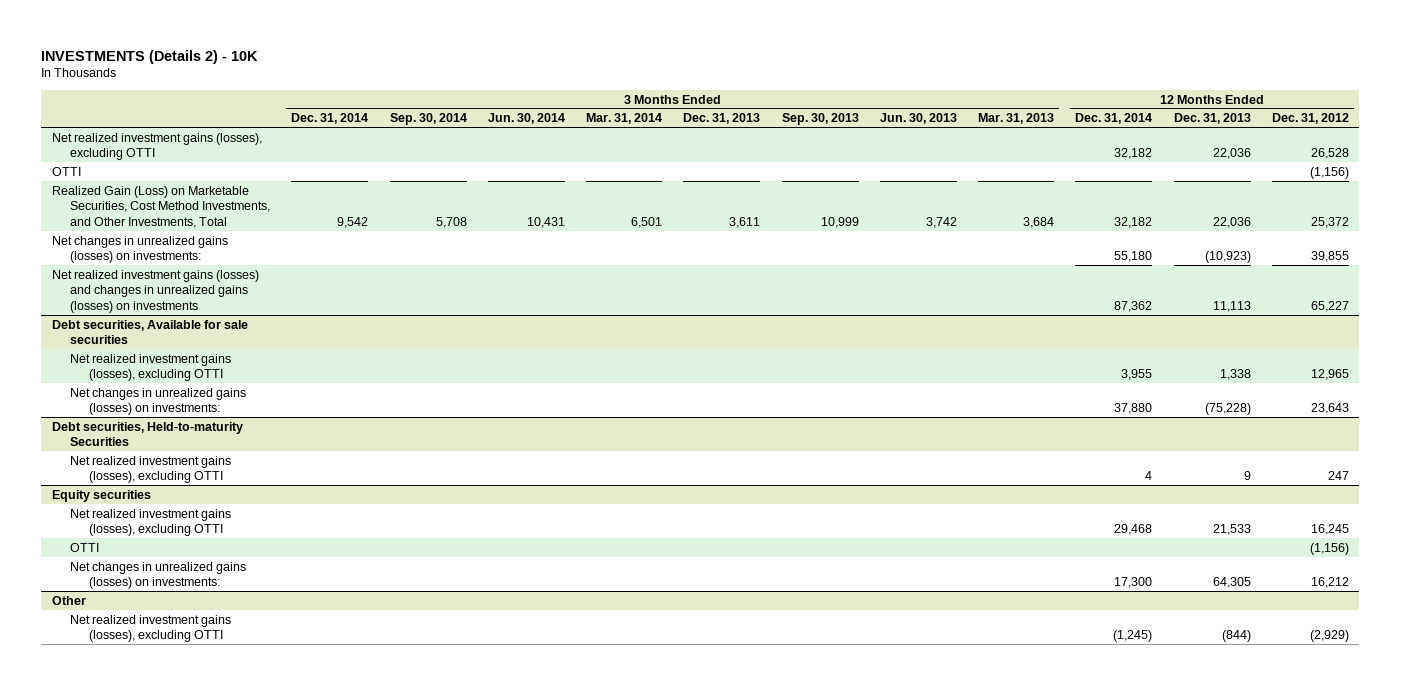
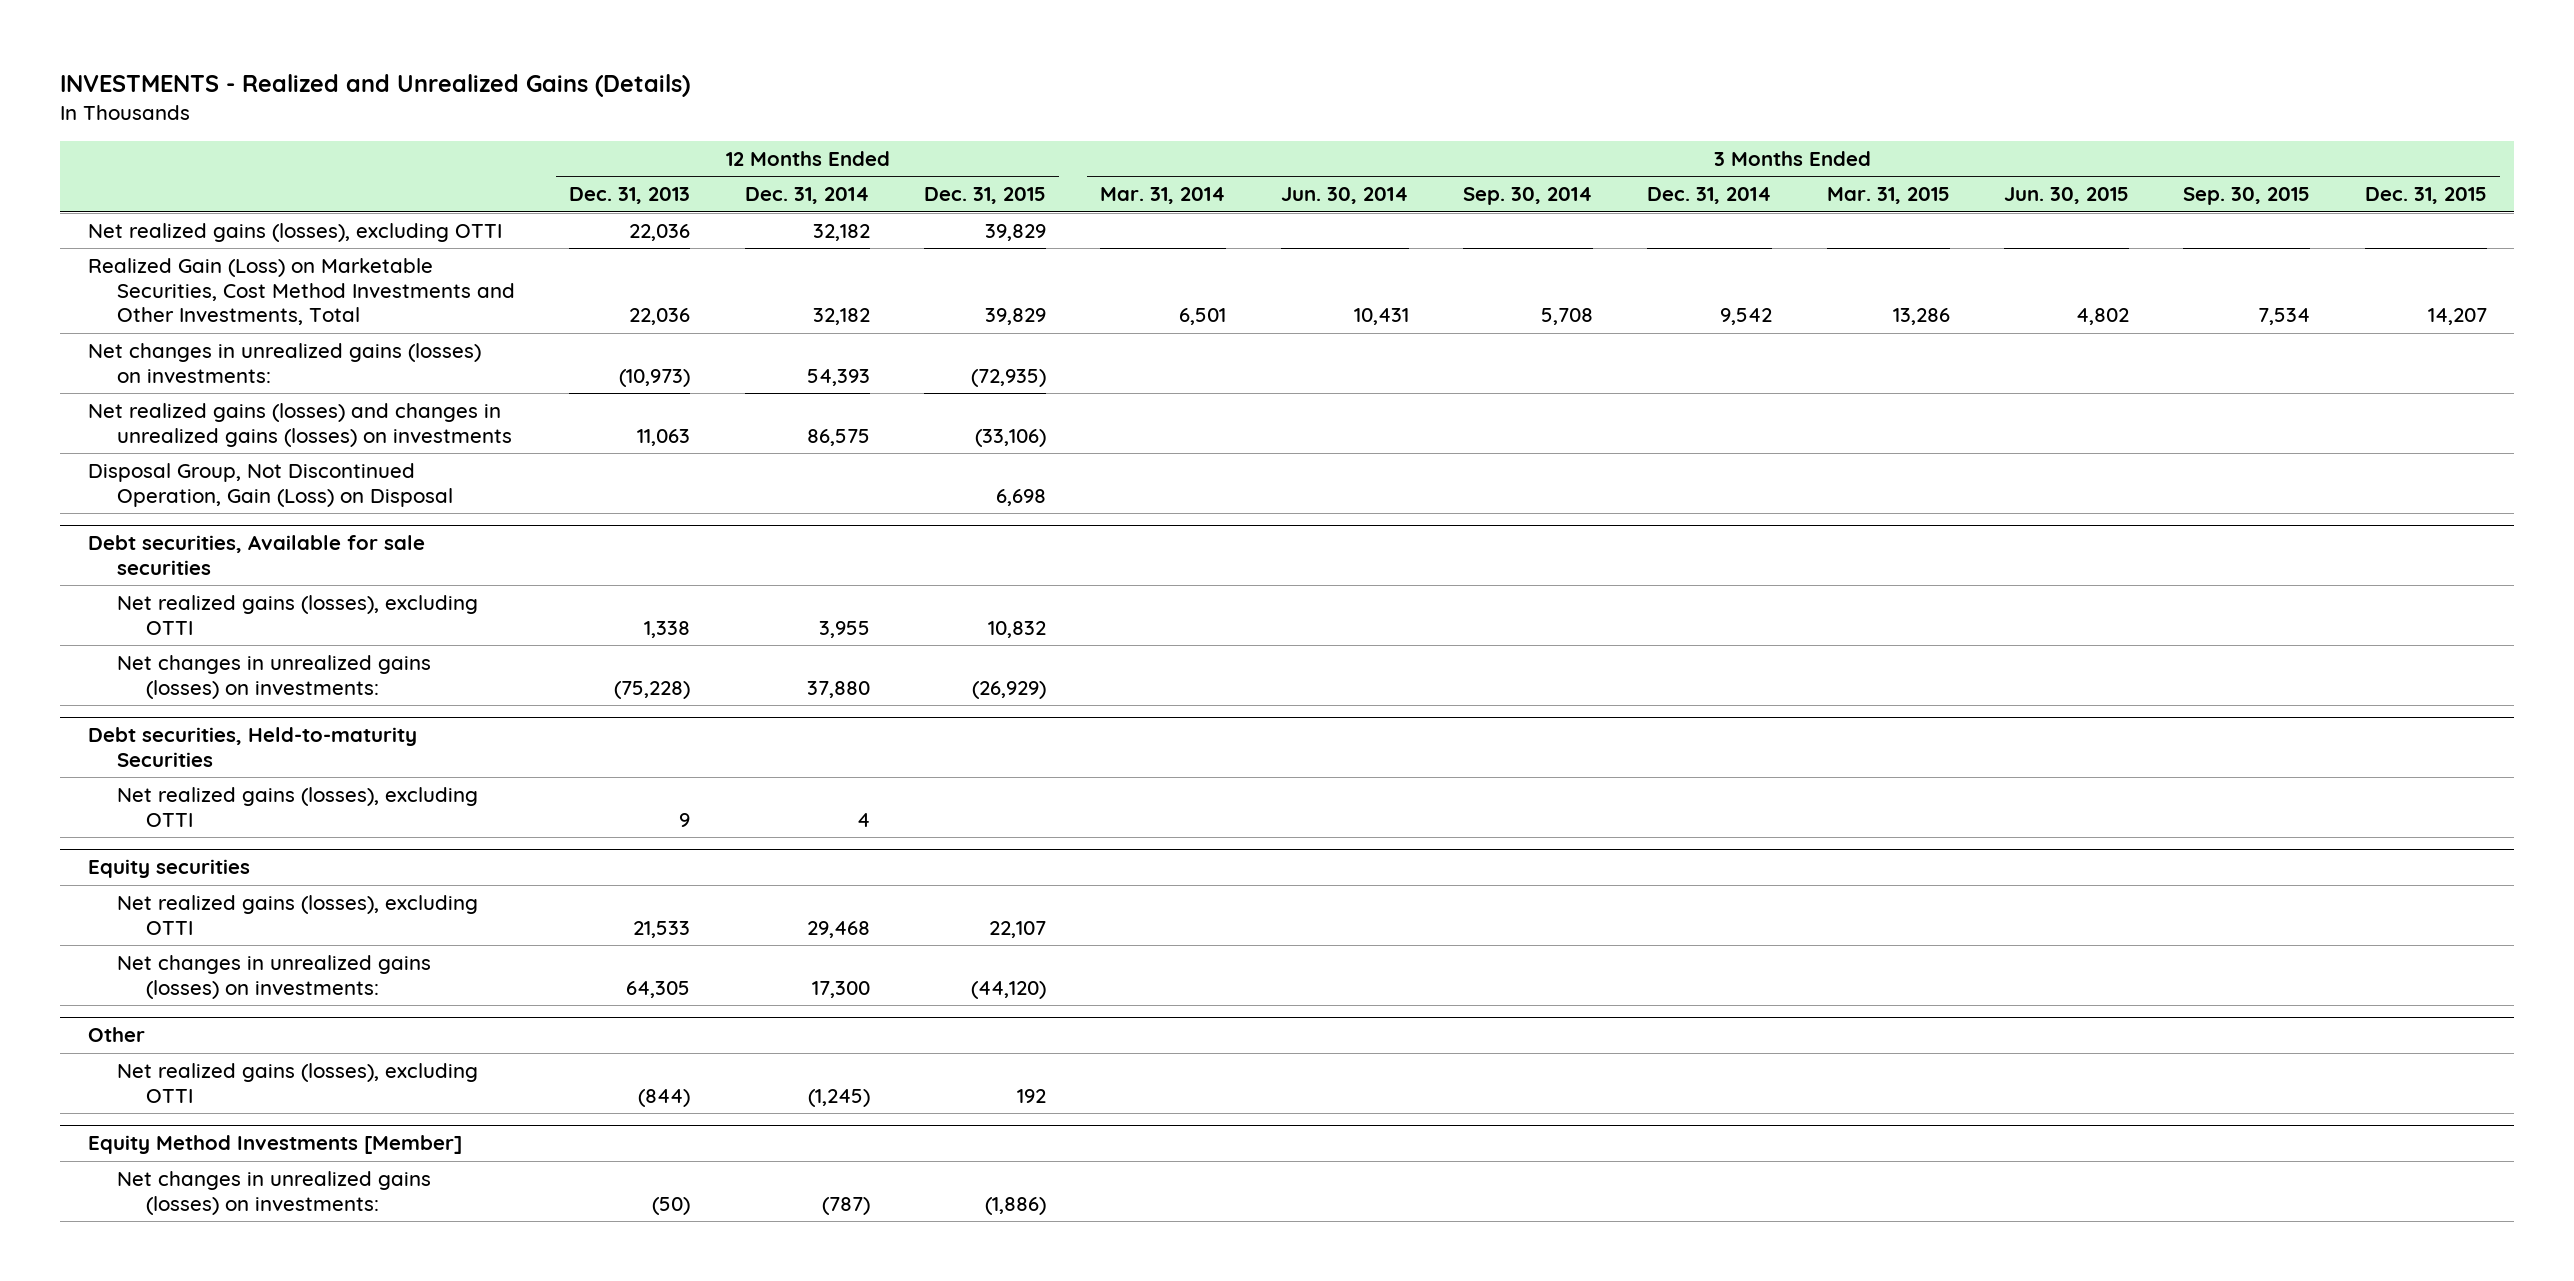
[41,49,259,64] INVESTMENTS (Details 2) - 10K -> [60,74,691,98] INVESTMENTS - Realized and Unrealized Gains (Details)
[683,113,761,125] Dec. 31, 2013 -> none
[781,113,859,126] Sep. 30, 2013 -> none
[879,113,957,125] Jun. 30, 2013 -> none
[978,113,1055,125] Mar. 31, 2013 -> none
[1271,113,1349,125] Dec. 31, 2012 -> none
none -> [923,187,1046,205] Dec. 31, 2015
none -> [1826,187,1950,205] Mar. 31, 2015
none -> [2003,187,2129,205] Jun. 30, 2015
none -> [2183,187,2311,206] Sep. 30, 2015
none -> [2364,187,2487,205] Dec. 31, 2015
[51,166,81,176] OTTI -> none
[51,132,262,161] Net realized investment gains (losses), excluding OTTI -> [87,223,502,243] Net realized gains (losses), excluding OTTI
[51,185,271,228] Realized Gain (Loss) on Marketable Securities, Cost Method Investments, and Other Investments, Total -> [87,258,515,326] Realized Gain (Loss) on Marketable Securities, Cost Method Investments and Other Investments, Total
[1114,251,1153,263] 55,180 -> [806,368,870,386] 54,393
[1204,251,1251,264] (10,923) -> [619,368,691,387] (10,973)
[51,269,259,313] Net realized investment gains (losses) and changes in unrealized gains (losses) on investments -> [87,403,512,447] Net realized gains (losses) and changes in unrealized gains (losses) on investments
[1114,300,1153,312] 87,362 -> [806,428,870,446] 86,575
[1212,300,1251,312] 11,113 -> [637,428,691,446] 11,063
none -> [87,463,453,507] Disposal Group, Not Discontinued Operation, Gain (Loss) on Disposal
[70,353,232,382] Net realized investment gains (losses), excluding OTTI -> [116,595,478,635] Net realized gains (losses), excluding OTTI
[70,455,232,484] Net realized investment gains (losses), excluding OTTI -> [116,787,478,827] Net realized gains (losses), excluding OTTI
[70,542,100,552] OTTI -> none
[70,508,232,537] Net realized investment gains (losses), excluding OTTI -> [116,895,478,935] Net realized gains (losses), excluding OTTI
[70,614,232,643] Net realized investment gains (losses), excluding OTTI -> [116,1063,478,1103] Net realized gains (losses), excluding OTTI
none -> [87,1135,462,1155] Equity Method Investments [Member]
none -> [116,1171,431,1215] Net changes in unrealized gains (losses) on investments:

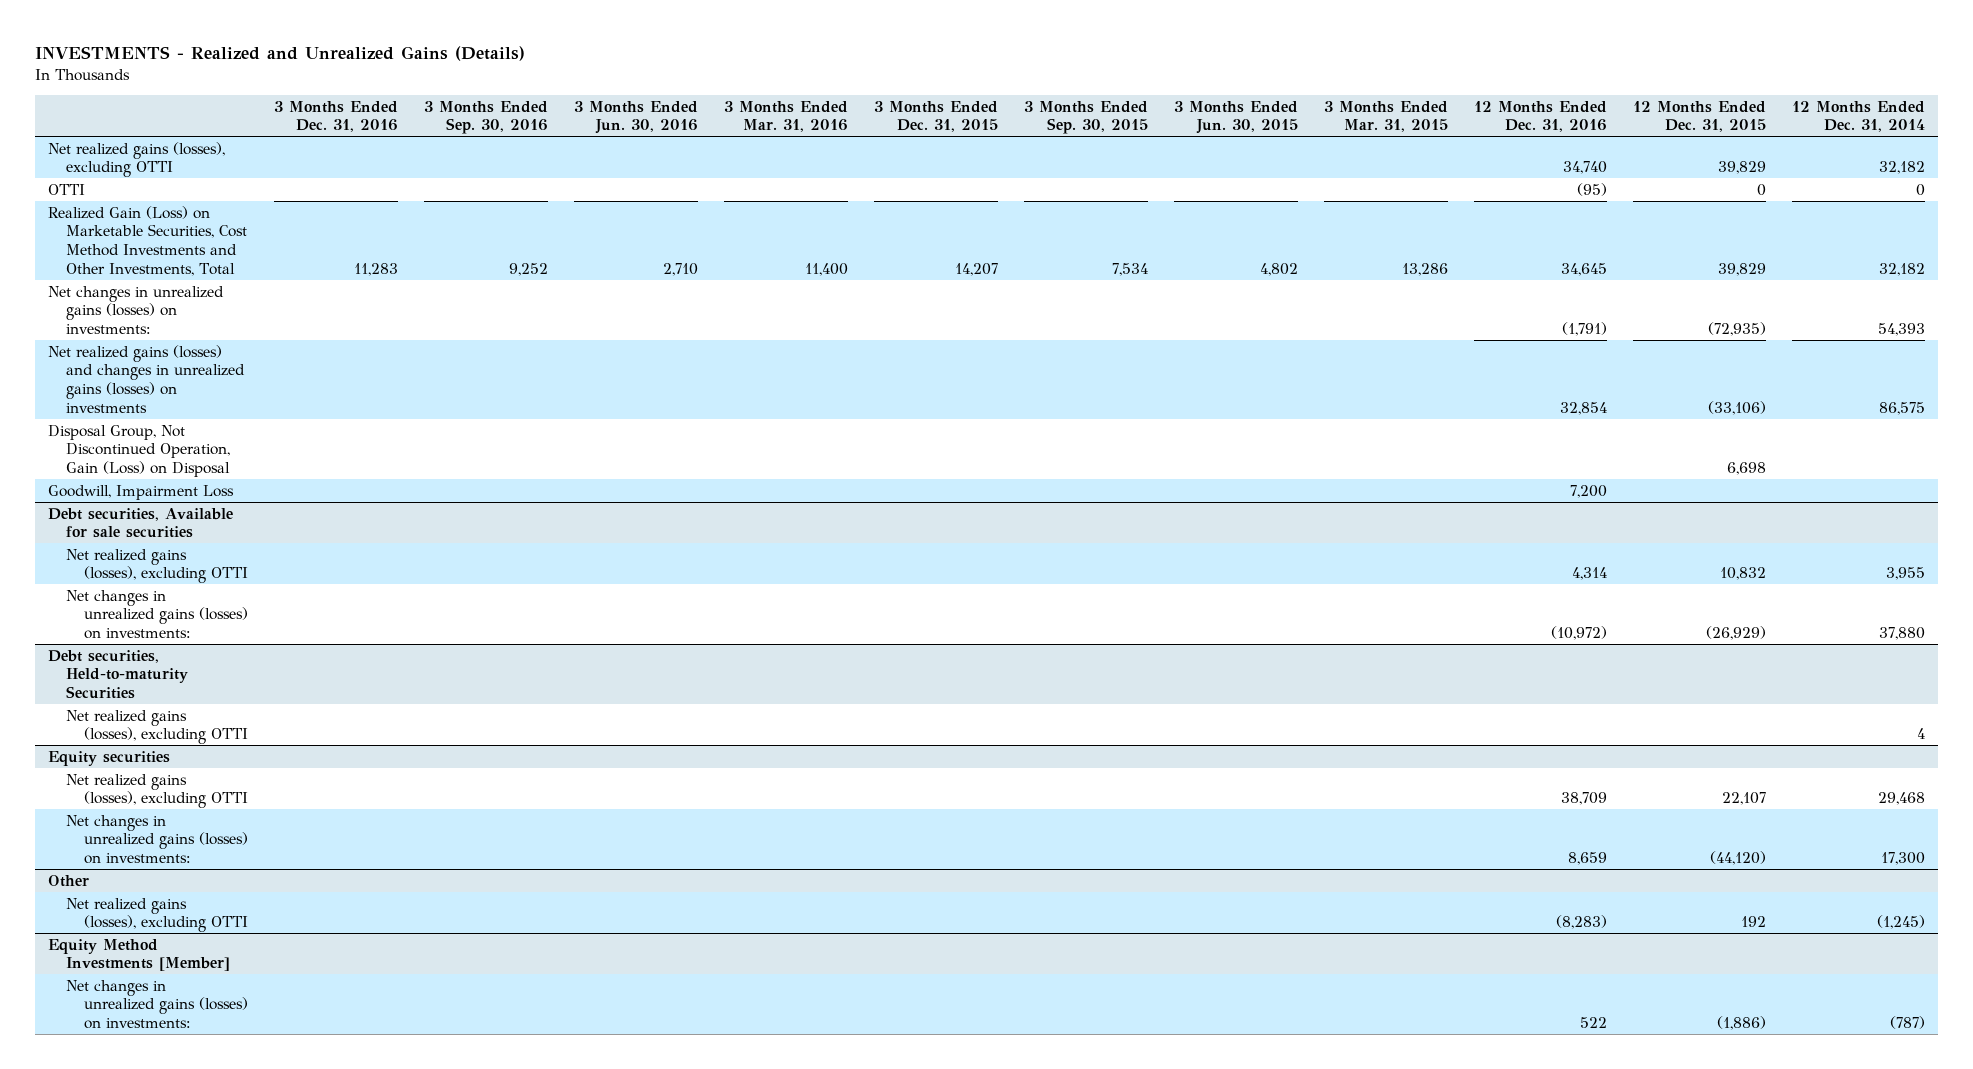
[569,187,691,205] Dec. 31, 2013 -> none
[1100,187,1227,205] Mar. 31, 2014 -> none
[1280,187,1409,205] Jun. 30, 2014 -> none
[1462,187,1593,206] Sep. 30, 2014 -> none
[1647,187,1773,205] Dec. 31, 2014 -> none
none -> [274,100,399,133] 3 Months Ended Dec. 31, 2016
none -> [424,100,549,135] 3 Months Ended Sep. 30, 2016
none -> [574,100,699,135] 3 Months Ended Jun. 30, 2016
none -> [724,100,849,133] 3 Months Ended Mar. 31, 2016
none -> [1473,100,1607,133] 12 Months Ended Dec. 31, 2016
none -> [48,183,86,195] OTTI
none -> [48,484,235,500] Goodwill, Impairment Loss

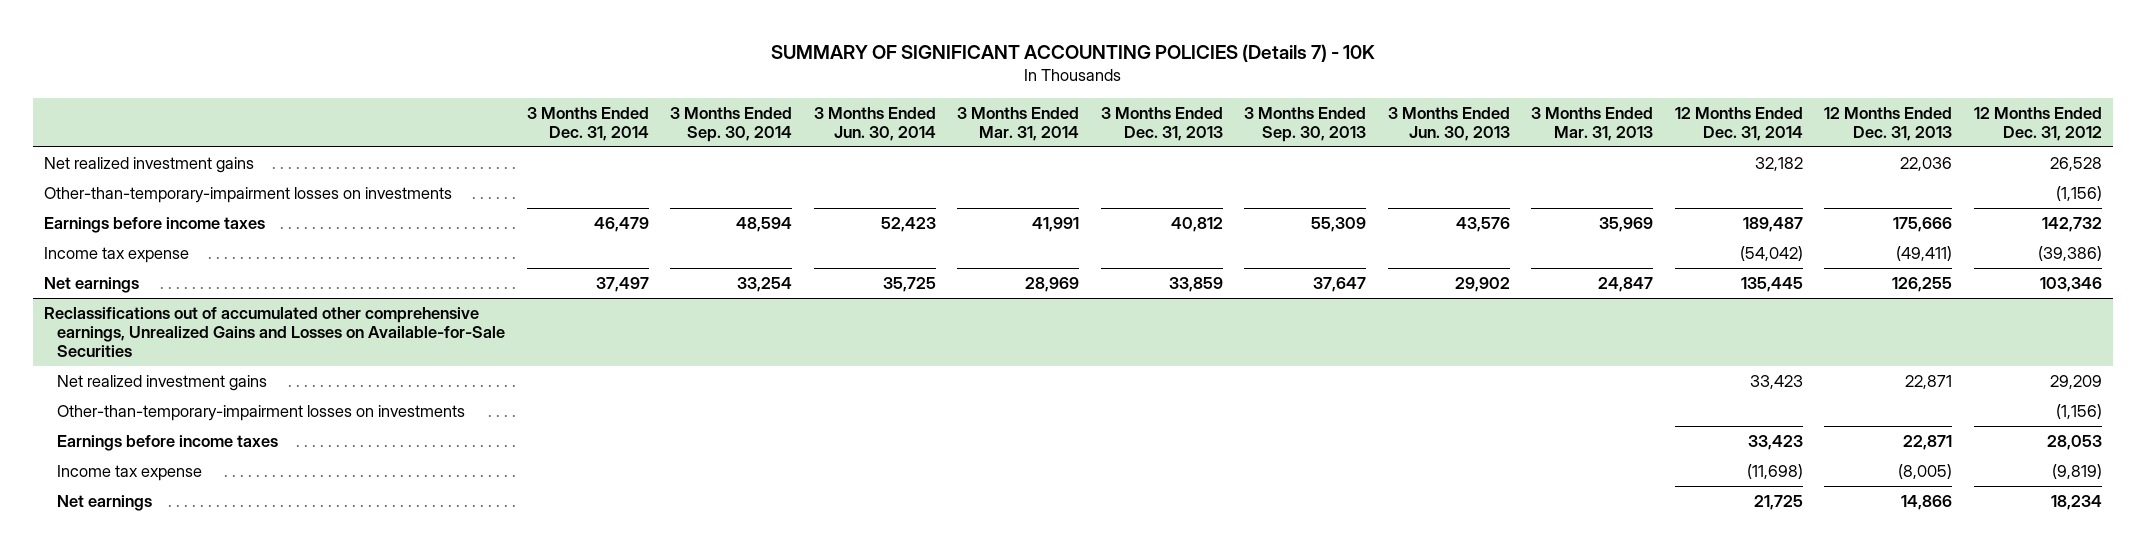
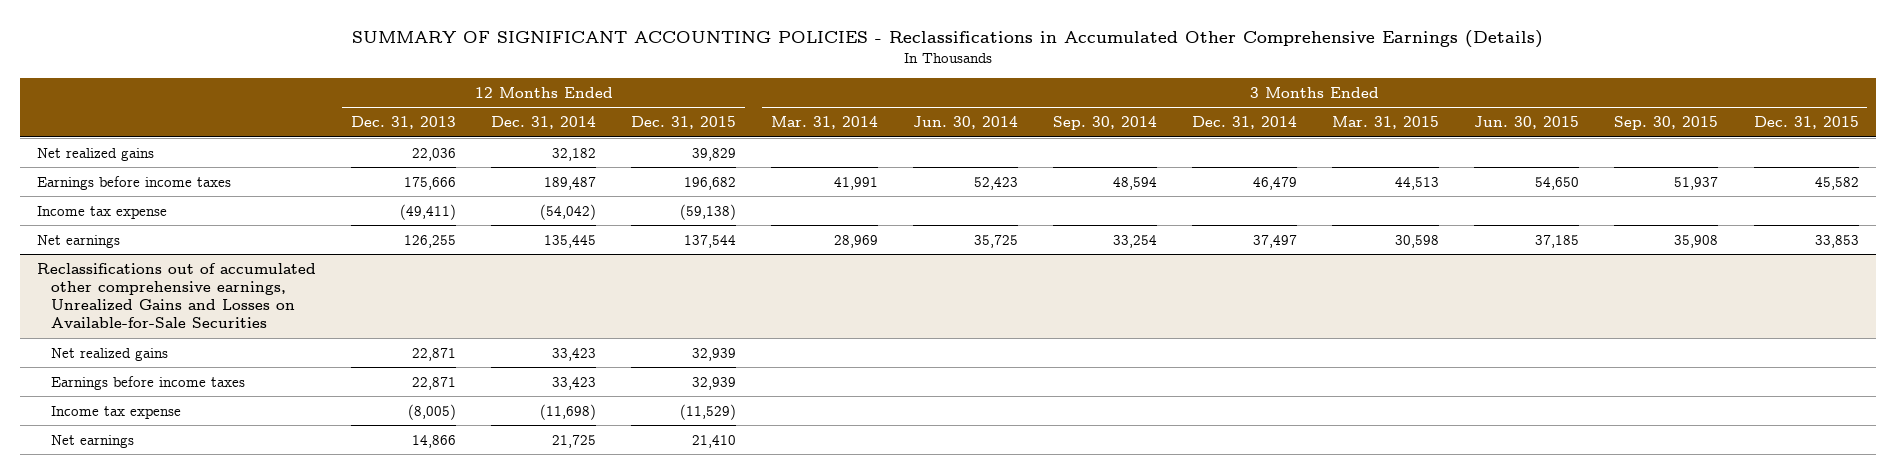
[770,43,1375,62] SUMMARY OF SIGNIFICANT ACCOUNTING POLICIES (Details 7) - 10K -> [351,29,1543,48] SUMMARY OF SIGNIFICANT ACCOUNTING POLICIES - Reclassifications in Accumulated Other Comprehensive Earnings (Details)
[1100,106,1223,142] 3 Months Ended Dec. 31, 2013 -> none
[1244,106,1367,143] 3 Months Ended Sep. 30, 2013 -> none
[1387,106,1510,142] 3 Months Ended Jun. 30, 2013 -> none
[1531,106,1654,142] 3 Months Ended Mar. 31, 2013 -> none
[1973,106,2102,142] 12 Months Ended Dec. 31, 2012 -> none
none -> [631,116,737,130] Dec. 31, 2015
none -> [1332,116,1440,130] Mar. 31, 2015
none -> [1474,116,1580,130] Jun. 30, 2015
none -> [1614,116,1719,131] Sep. 30, 2015
none -> [1753,116,1859,130] Dec. 31, 2015
[43,187,452,204] Other-than-temporary-impairment losses on investments -> none
[43,157,254,174] Net realized investment gains -> [37,147,155,161] Net realized gains
[57,405,466,422] Other-than-temporary-impairment losses on investments -> none
[57,375,268,392] Net realized investment gains -> [50,347,168,361] Net realized gains

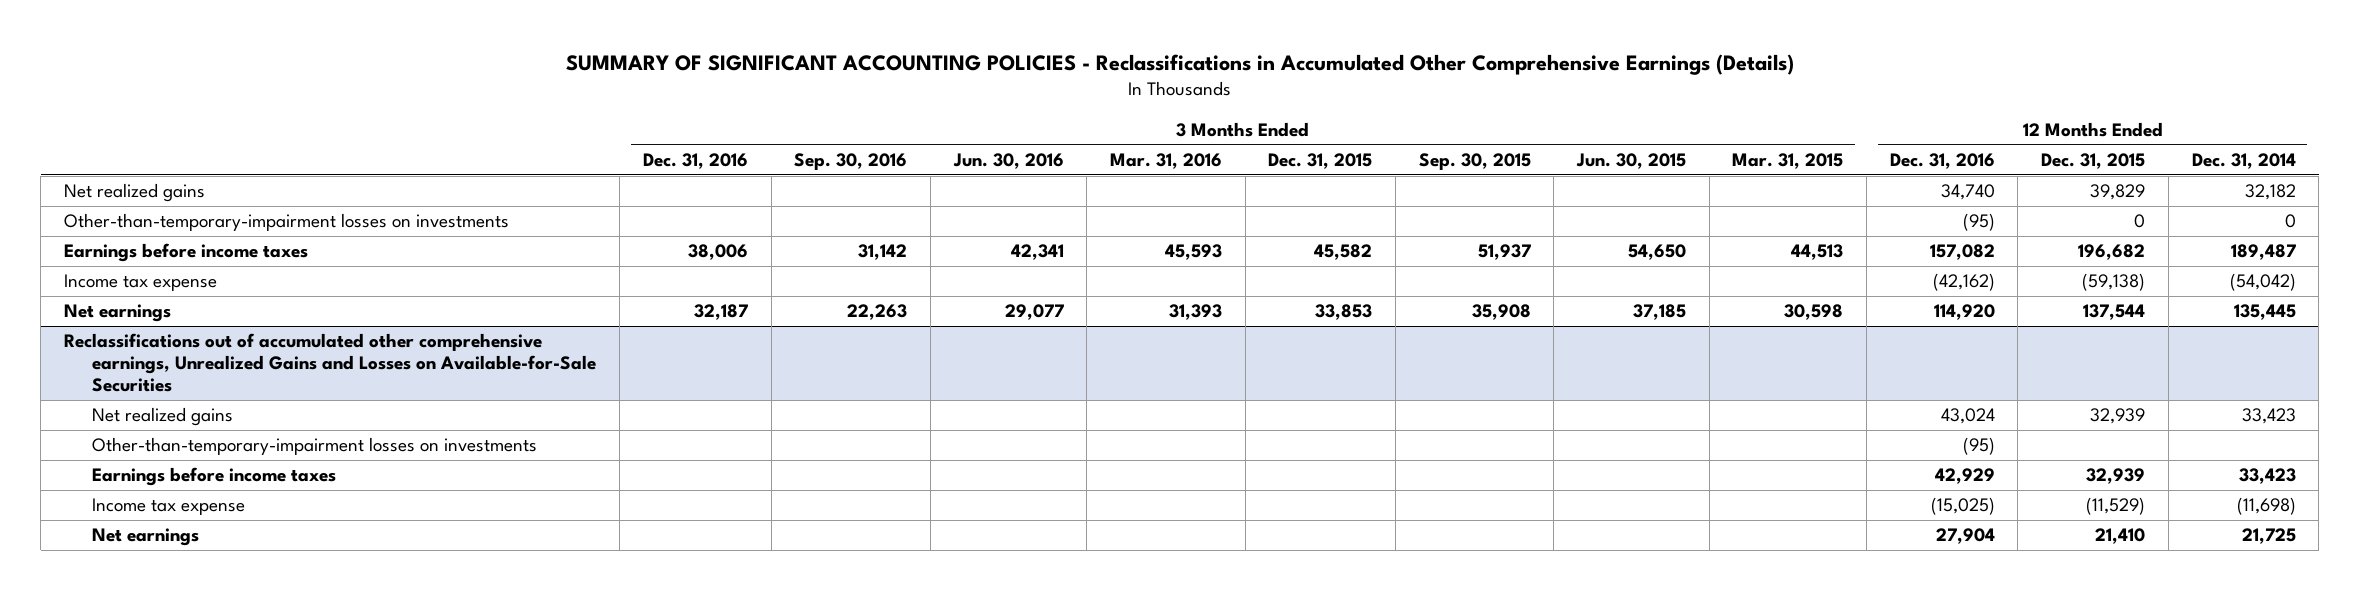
[351,116,457,130] Dec. 31, 2013 -> none
[771,116,879,130] Mar. 31, 2014 -> none
[913,116,1019,130] Jun. 30, 2014 -> none
[1053,116,1158,131] Sep. 30, 2014 -> none
[1192,116,1298,130] Dec. 31, 2014 -> none
none -> [642,152,748,169] Dec. 31, 2016
none -> [794,152,908,170] Sep. 30, 2016
none -> [952,152,1064,169] Jun. 30, 2016
none -> [1109,152,1222,169] Mar. 31, 2016
none -> [1889,152,1995,169] Dec. 31, 2016
none -> [63,213,509,232] Other-than-temporary-impairment losses on investments
none -> [92,437,538,456] Other-than-temporary-impairment losses on investments

